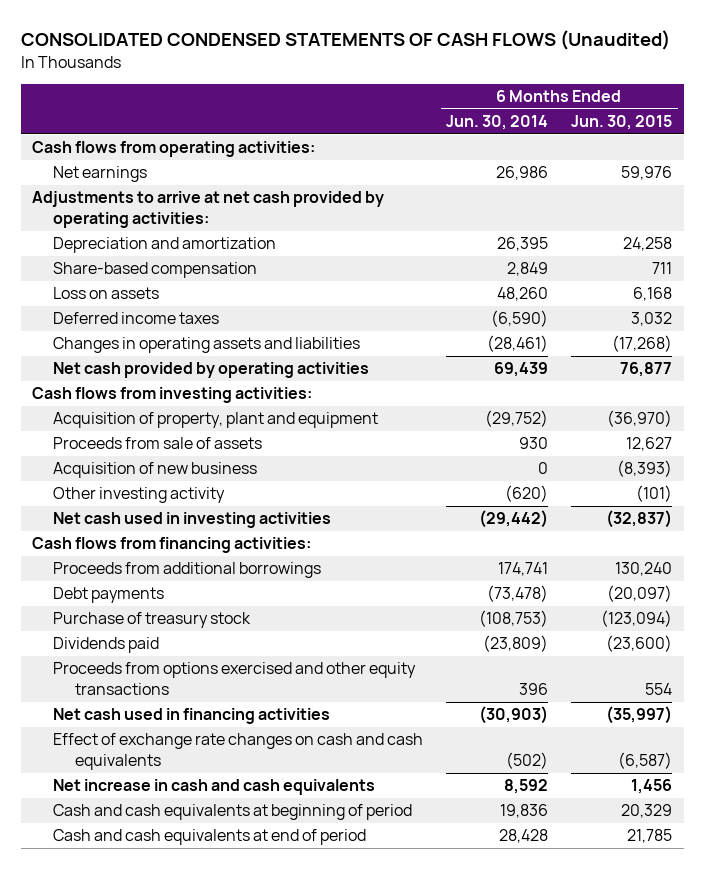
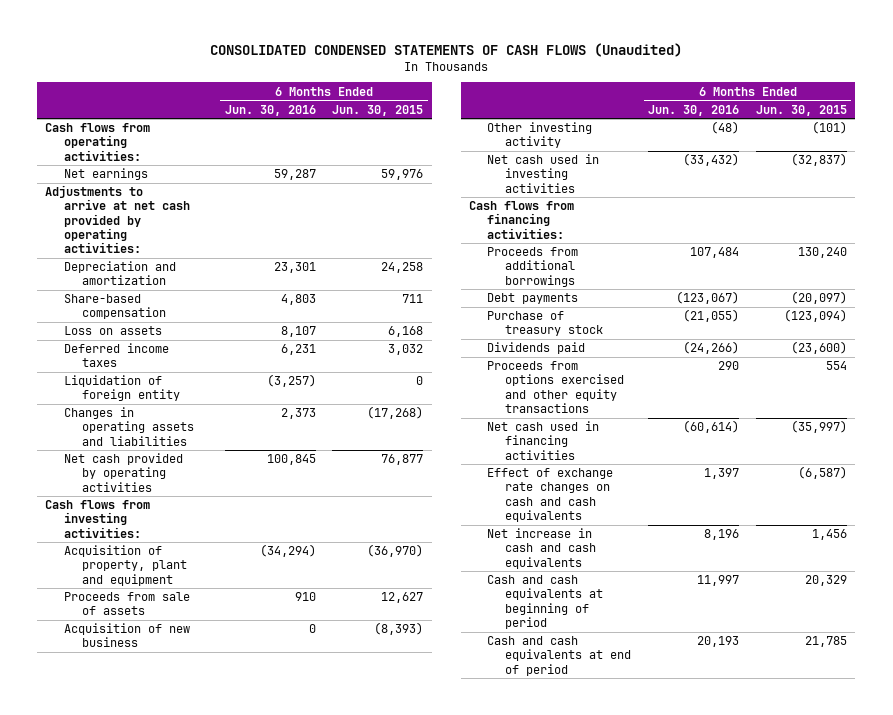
[446,115,549,131] Jun. 30, 2014 -> none
none -> [224,104,316,116] Jun. 30, 2016
none -> [63,375,180,402] Liquidation of foreign entity

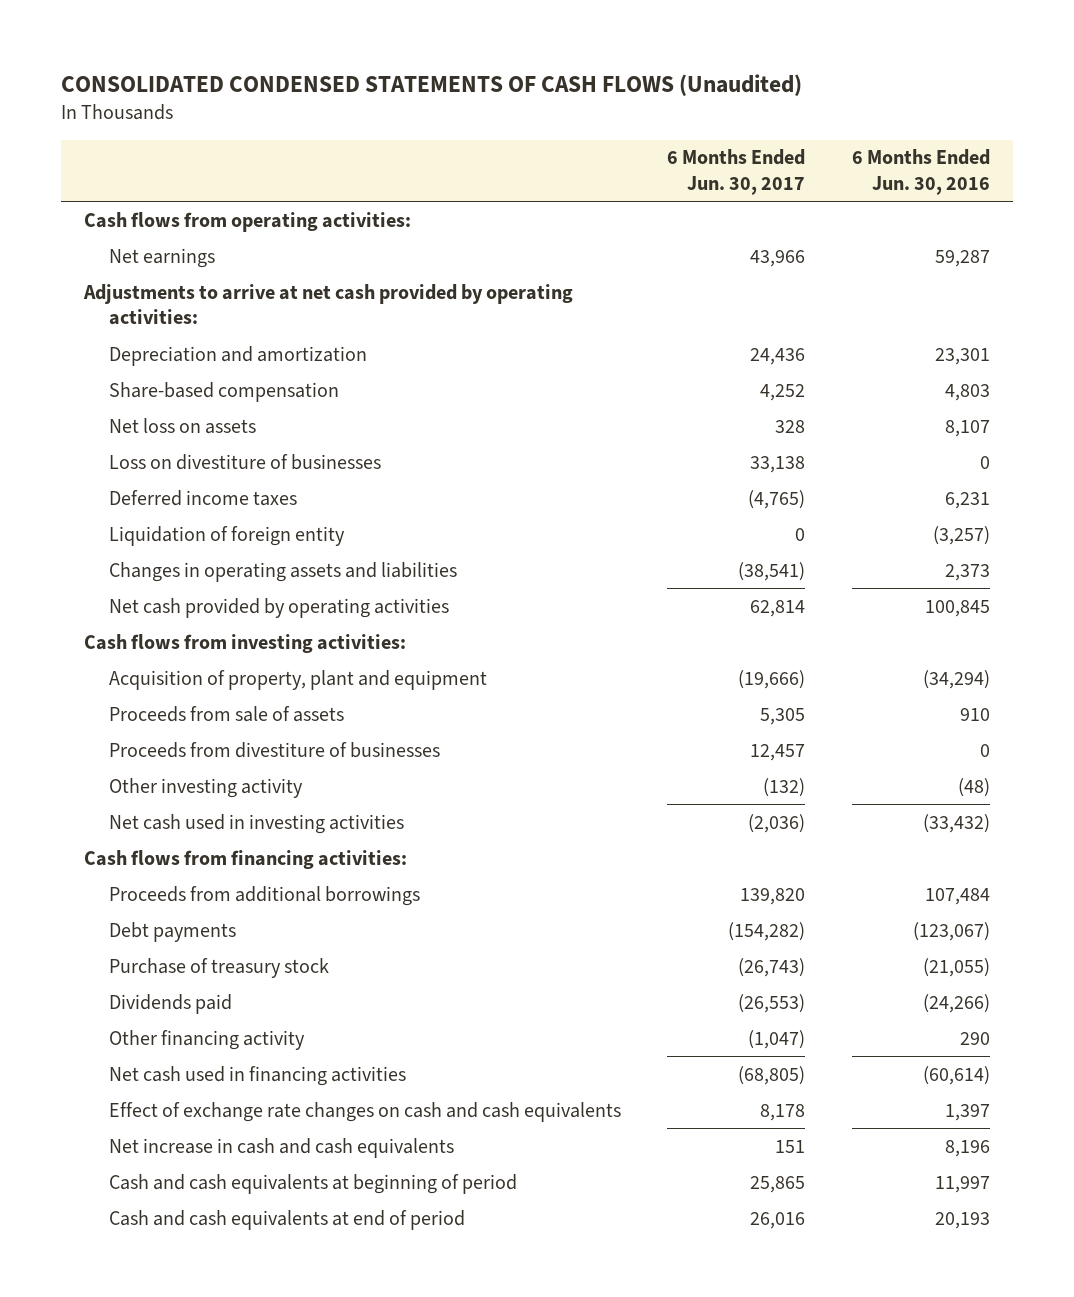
[332,104,424,116] Jun. 30, 2015 -> none
none -> [667,149,806,195] 6 Months Ended Jun. 30, 2017
[63,326,162,336] Loss on assets -> [108,417,256,434] Net loss on assets
none -> [108,453,381,470] Loss on divestiture of businesses
[63,623,190,648] Acquisition of new business -> none
none -> [108,741,440,758] Proceeds from divestiture of businesses
[487,361,625,413] Proceeds from options exercised and other equity transactions -> none
none -> [108,1029,305,1050] Other financing activity

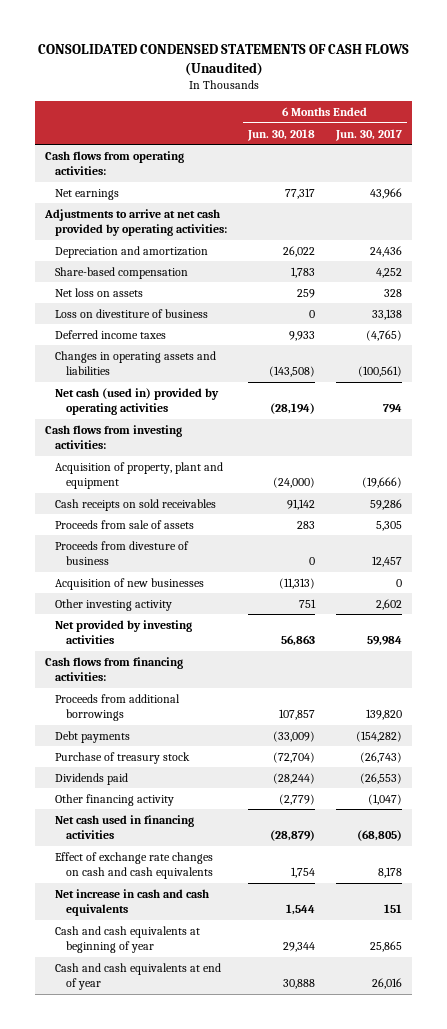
[851,149,990,195] 6 Months Ended Jun. 30, 2016 -> none
none -> [247,128,316,141] Jun. 30, 2018
[108,453,381,470] Loss on divestiture of businesses -> [55,308,209,318] Loss on divestiture of business
[108,525,345,546] Liquidation of foreign entity -> none
[738,561,806,581] (38,541) -> [357,366,402,378] (100,561)
[108,597,449,618] Net cash provided by operating activities -> [55,387,220,416] Net cash (used in) provided by operating activities
[750,599,806,617] 62,814 -> [382,404,402,414] 794
none -> [55,498,217,511] Cash receipts on sold receivables
[108,741,440,758] Proceeds from divestiture of businesses -> [55,540,190,566] Proceeds from divesture of business
none -> [55,577,205,590] Acquisition of new businesses
[763,777,806,797] (132) -> [375,598,402,610] 2,602
[108,813,404,834] Net cash used in investing activities -> [55,619,193,645] Net provided by investing activities
[748,813,806,833] (2,036) -> [366,636,402,647] 59,984
[108,1173,517,1194] Cash and cash equivalents at beginning of period -> [55,925,201,954] Cash and cash equivalents at beginning of year
[108,1209,465,1230] Cash and cash equivalents at end of period -> [55,962,222,991] Cash and cash equivalents at end of year

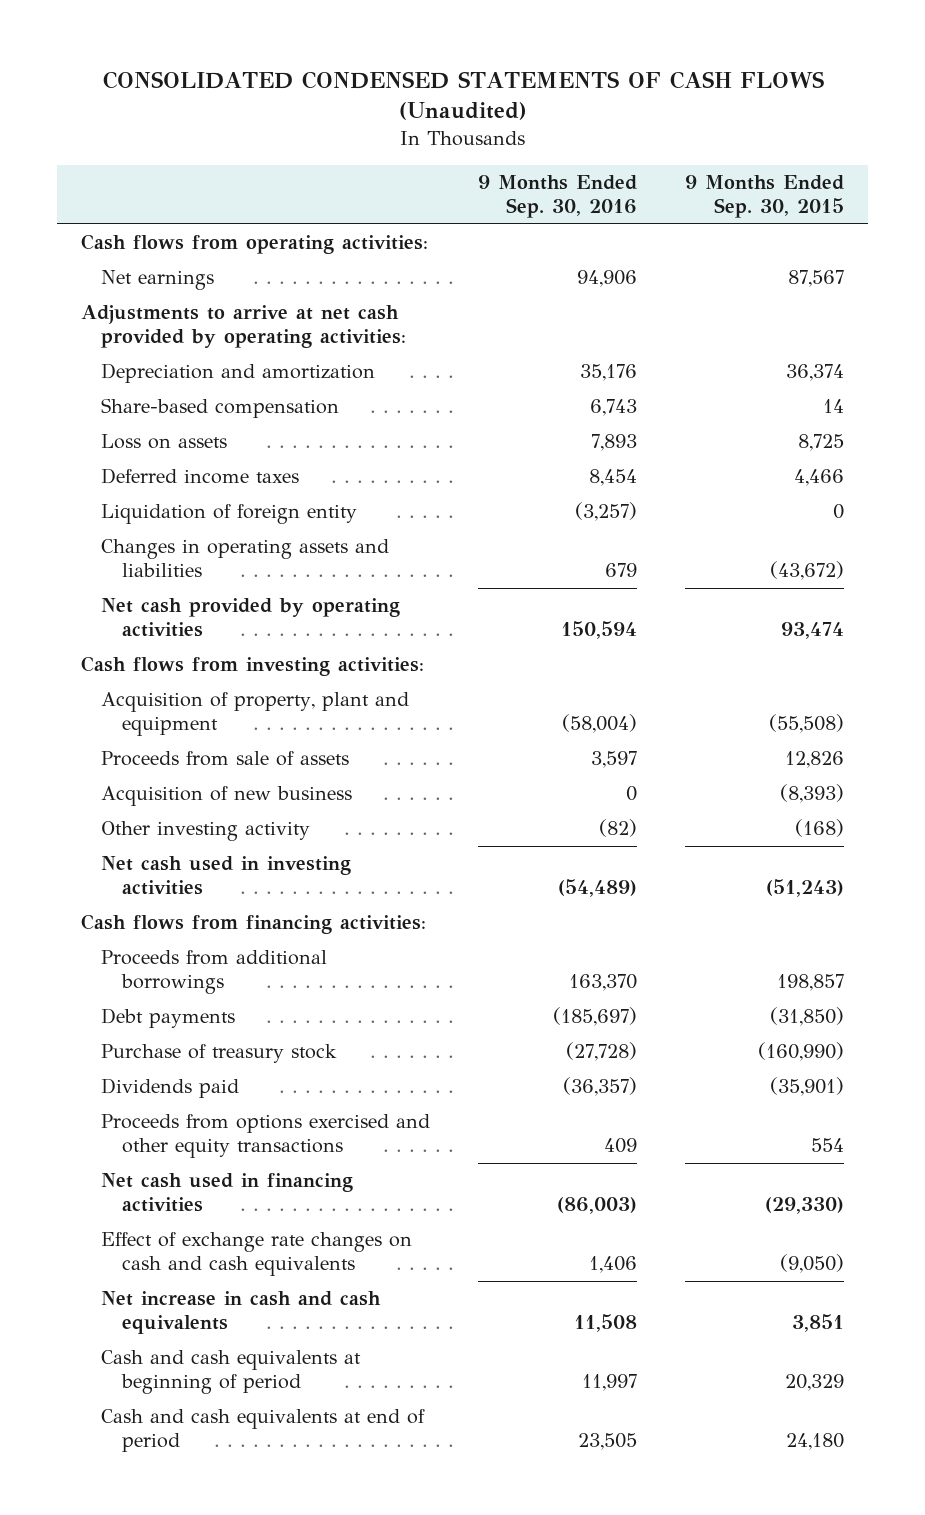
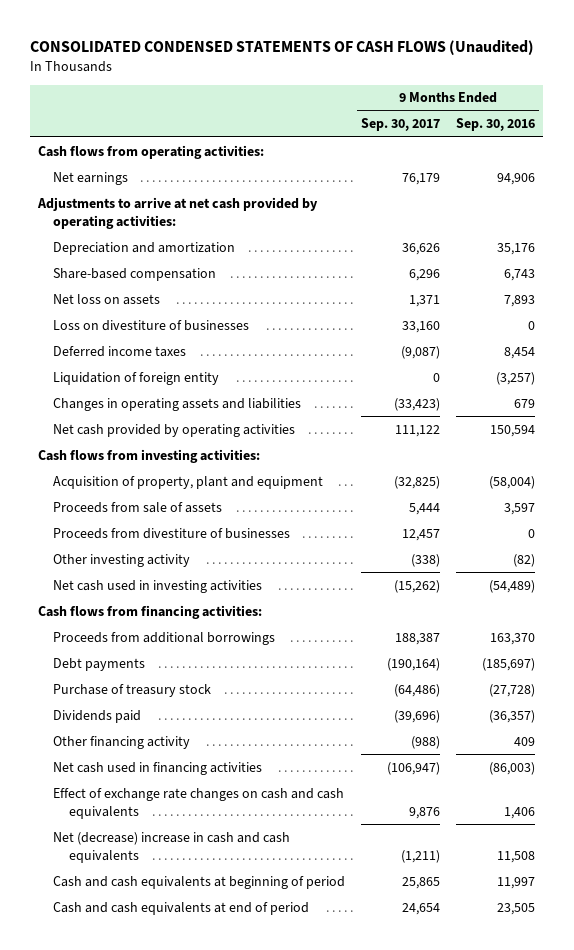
[685,175,845,219] 9 Months Ended Sep. 30, 2015 -> none
none -> [361,118,441,132] Sep. 30, 2017
[101,434,228,450] Loss on assets -> [53,293,161,305] Net loss on assets
none -> [53,319,250,331] Loss on divestiture of businesses
[101,786,353,807] Acquisition of new business -> none
none -> [53,527,291,539] Proceeds from divestiture of businesses
[101,1114,431,1159] Proceeds from options exercised and other equity transactions -> none
none -> [53,735,191,749] Other financing activity
[101,1291,382,1335] Net increase in cash and cash equivalents -> [53,831,291,863] Net (decrease) increase in cash and cash equivalents

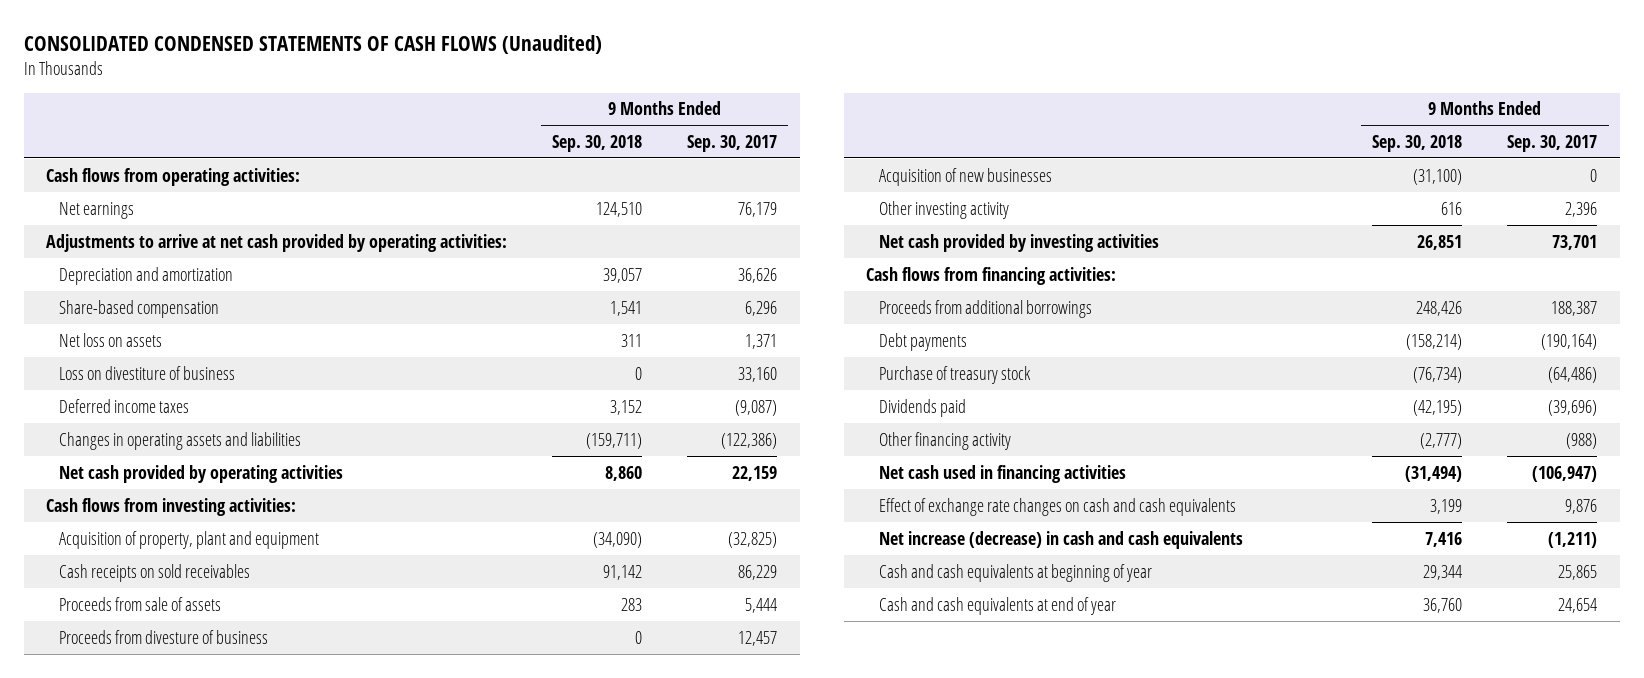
[456,118,536,132] Sep. 30, 2016 -> none
none -> [552,134,643,152] Sep. 30, 2018
[53,319,250,331] Loss on divestiture of businesses -> [59,365,236,380] Loss on divestiture of business
[53,371,220,385] Liquidation of foreign entity -> none
[394,397,441,411] (33,423) -> [721,432,778,449] (122,386)
[395,424,441,437] 111,122 -> [732,465,778,481] 22,159
none -> [59,563,251,582] Cash receipts on sold receivables
[53,527,291,539] Proceeds from divestiture of businesses -> [59,629,269,644] Proceeds from divesture of business
none -> [879,167,1053,186] Acquisition of new businesses
[411,553,441,567] (338) -> [1565,201,1598,217] 2,396
[53,579,263,593] Net cash used in investing activities -> [879,233,1160,252] Net cash provided by investing activities
[394,579,441,593] (15,262) -> [1552,234,1598,250] 73,701
[53,831,291,863] Net (decrease) increase in cash and cash equivalents -> [879,530,1244,549] Net increase (decrease) in cash and cash equivalents
[53,875,346,889] Cash and cash equivalents at beginning of period -> [879,563,1153,582] Cash and cash equivalents at beginning of year
[53,901,310,915] Cash and cash equivalents at end of period -> [879,596,1117,615] Cash and cash equivalents at end of year

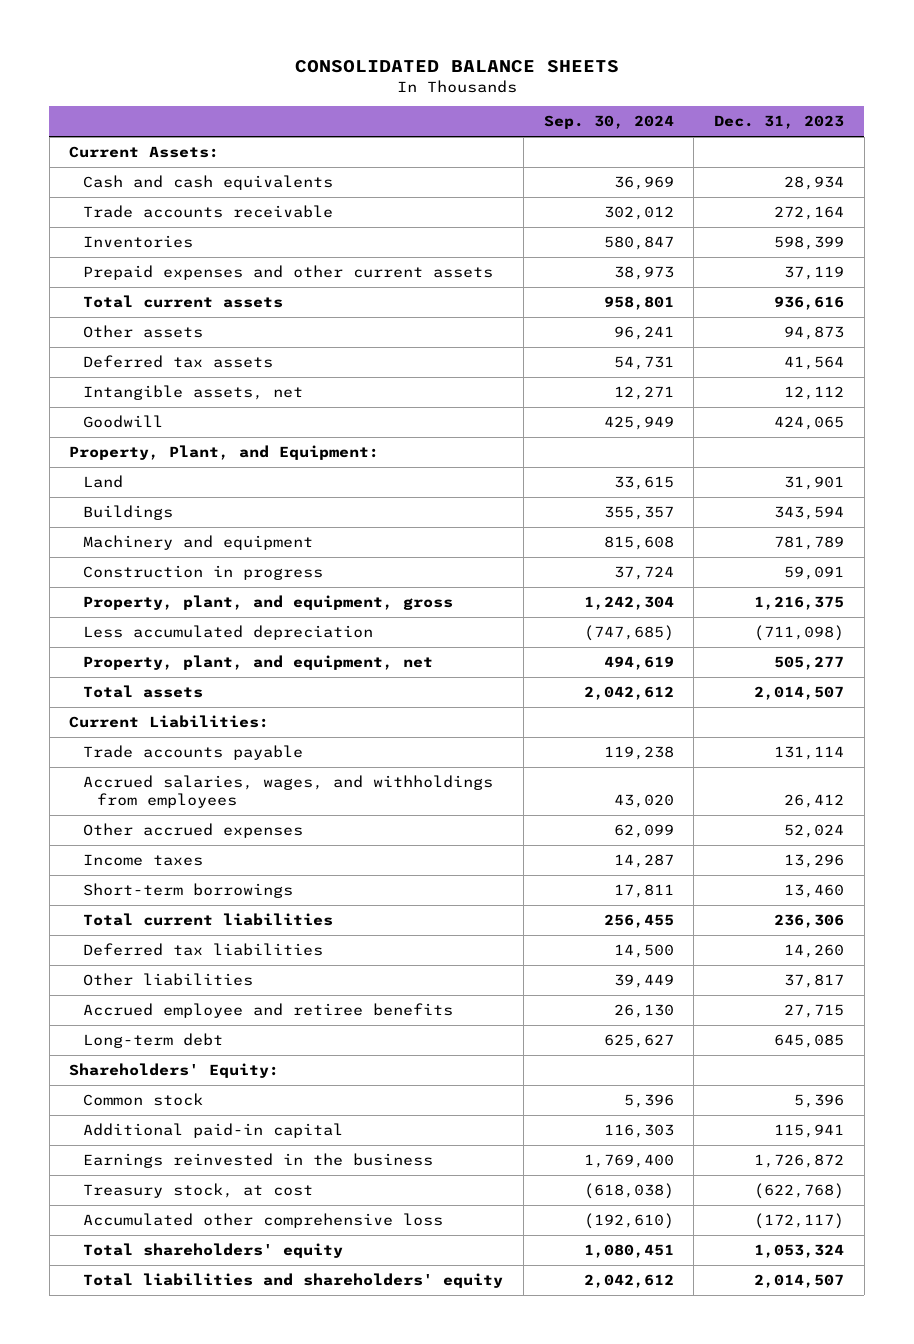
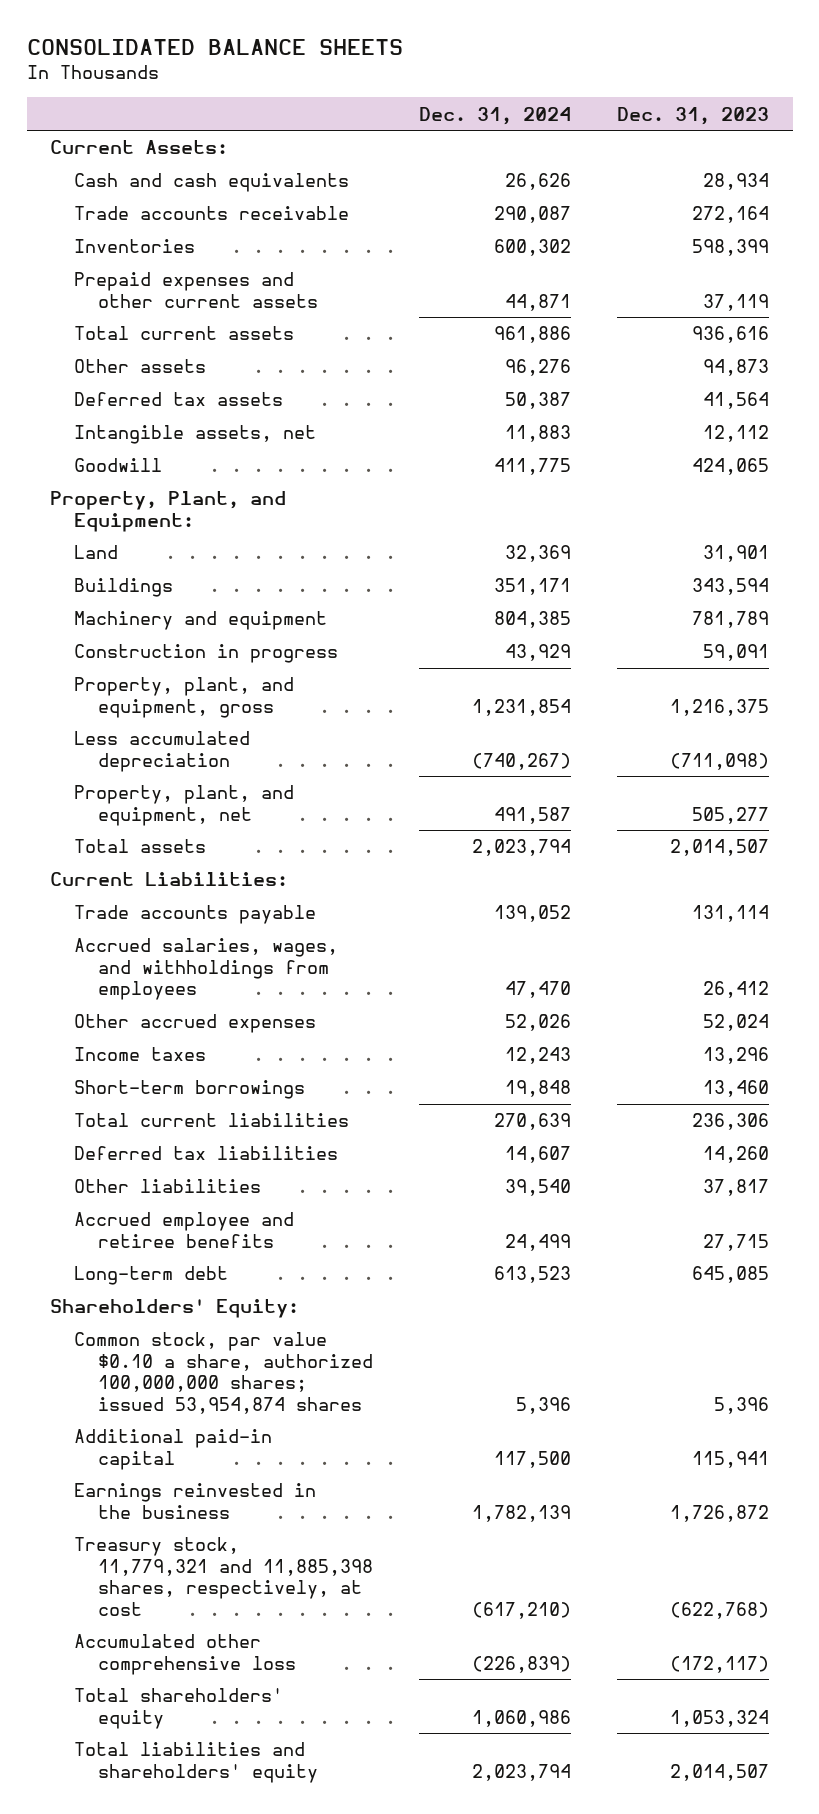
[543,115,674,130] Sep. 30, 2024 -> none
none -> [419,106,572,125] Dec. 31, 2024
[83,1093,204,1107] Common stock -> [73,1332,373,1414] Common stock, par value $0.10 a share, authorized 100,000,000 shares; issued 53,954,874 shares
[83,1183,314,1199] Treasury stock, at cost -> [73,1537,373,1616] Treasury stock, 11,779,321 and 11,885,398 shares, respectively, at cost

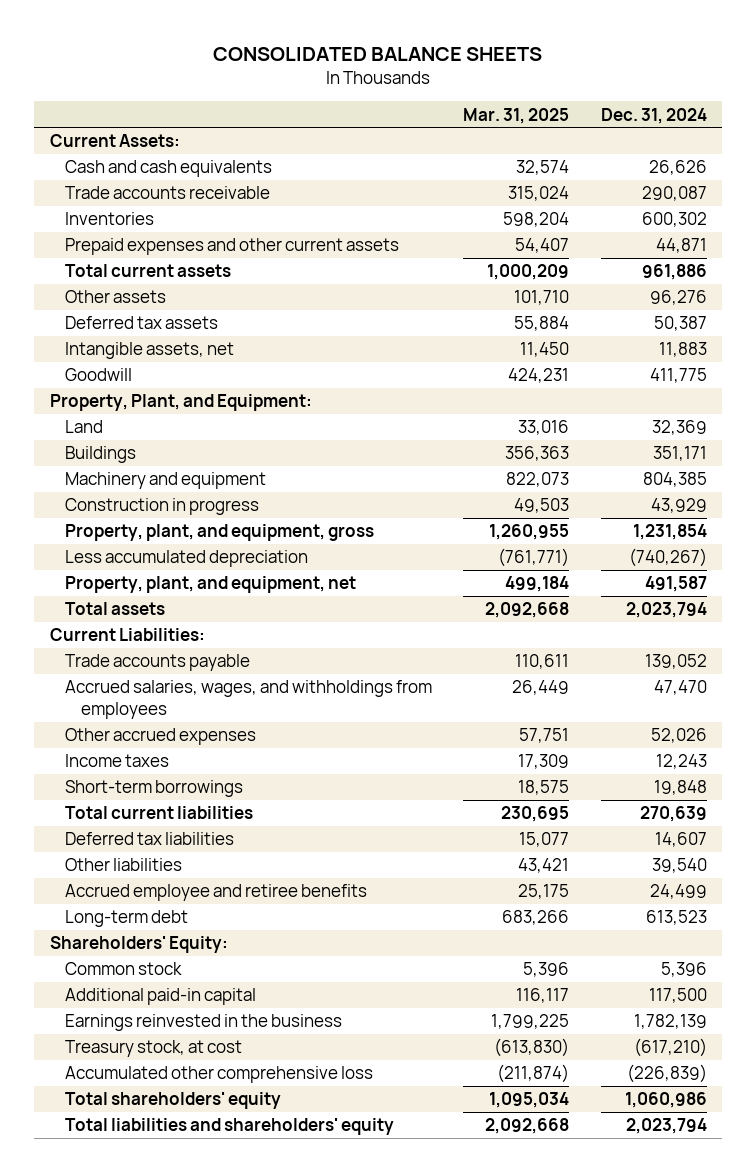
[617,106,770,125] Dec. 31, 2023 -> none
none -> [463,107,570,124] Mar. 31, 2025
[73,1332,373,1414] Common stock, par value $0.10 a share, authorized 100,000,000 shares; issued 53,954,874 shares -> [65,962,183,976] Common stock
[73,1537,373,1616] Treasury stock, 11,779,321 and 11,885,398 shares, respectively, at cost -> [65,1040,243,1058] Treasury stock, at cost

